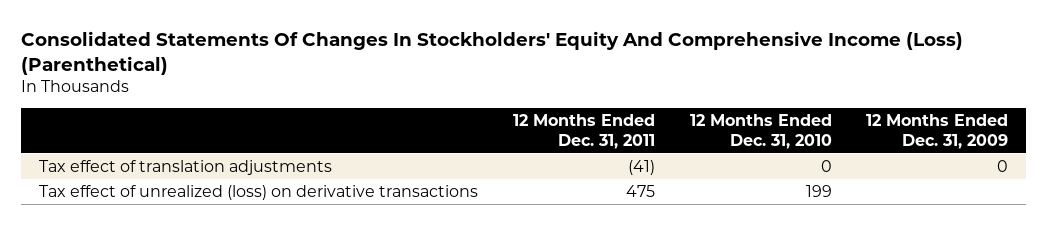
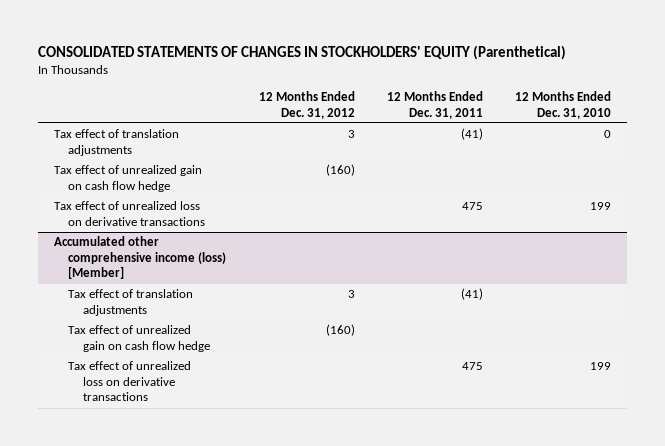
[21,31,964,75] Consolidated Statements Of Changes In Stockholders' Equity And Comprehensive Income (Loss) (Parenthetical) -> [37,45,566,61] CONSOLIDATED STATEMENTS OF CHANGES IN STOCKHOLDERS' EQUITY (Parenthetical)
[866,114,1009,149] 12 Months Ended Dec. 31, 2009 -> none
none -> [258,91,355,119] 12 Months Ended Dec. 31, 2012
none -> [53,165,202,192] Tax effect of unrealized gain on cash flow hedge
[38,184,478,200] Tax effect of unrealized (loss) on derivative transactions -> [53,201,206,226] Tax effect of unrealized loss on derivative transactions
none -> [53,236,227,280] Accumulated other comprehensive income (loss) [Member]
none -> [68,289,194,316] Tax effect of translation adjustments
none -> [68,325,211,352] Tax effect of unrealized gain on cash flow hedge
none -> [68,361,192,402] Tax effect of unrealized loss on derivative transactions

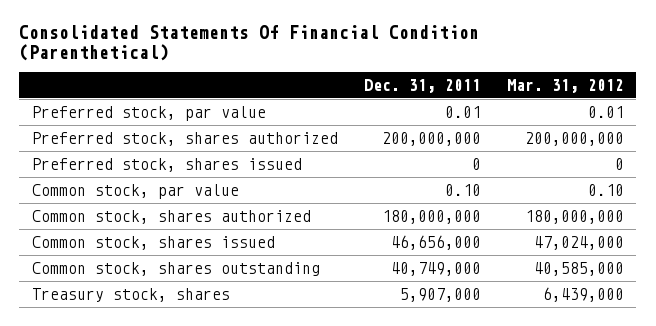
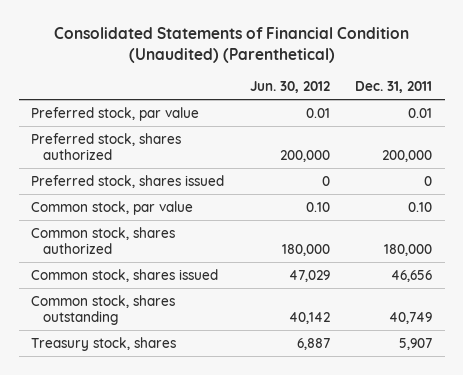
[19,25,480,62] Consolidated Statements Of Financial Condition (Parenthetical) -> [53,27,409,64] Consolidated Statements of Financial Condition (Unaudited) (Parenthetical)
[506,78,624,93] Mar. 31, 2012 -> none
none -> [249,81,330,94] Jun. 30, 2012
[381,131,481,146] 200,000,000 -> [381,149,432,162] 200,000
[381,209,481,224] 180,000,000 -> [383,243,432,256] 180,000
[390,234,481,250] 46,656,000 -> [390,269,432,282] 46,656
[390,261,481,276] 40,749,000 -> [388,311,432,324] 40,749
[399,287,481,302] 5,907,000 -> [398,337,432,350] 5,907

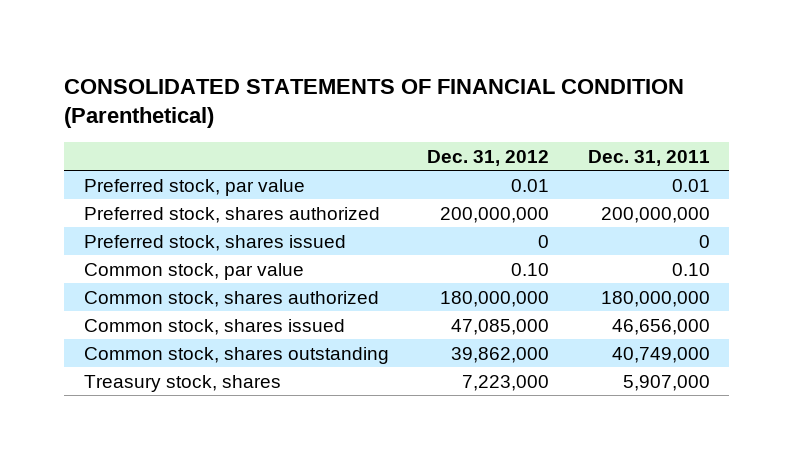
[53,27,409,64] Consolidated Statements of Financial Condition (Unaudited) (Parenthetical) -> [64,78,685,129] CONSOLIDATED STATEMENTS OF FINANCIAL CONDITION (Parenthetical)
[249,81,330,94] Jun. 30, 2012 -> none
none -> [427,149,550,166] Dec. 31, 2012
[381,149,432,162] 200,000 -> [600,206,710,223] 200,000,000
[383,243,432,256] 180,000 -> [600,290,710,307] 180,000,000
[390,269,432,282] 46,656 -> [611,318,710,335] 46,656,000
[388,311,432,324] 40,749 -> [611,346,710,363] 40,749,000
[398,337,432,350] 5,907 -> [622,374,710,391] 5,907,000

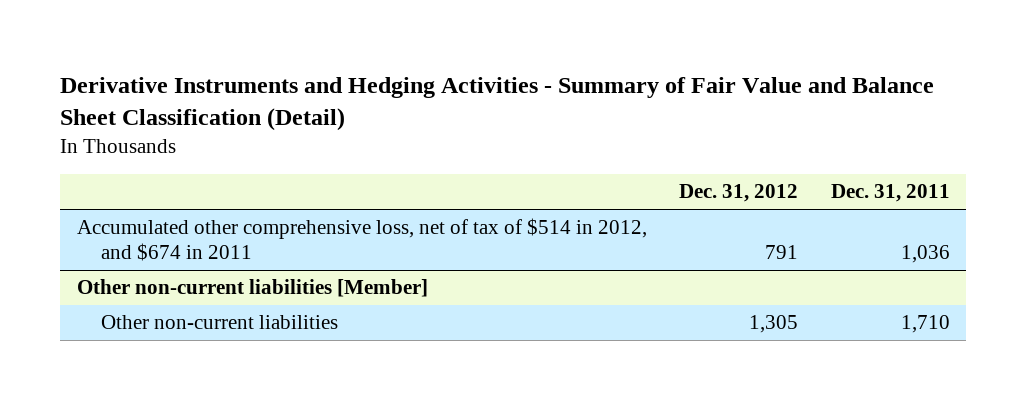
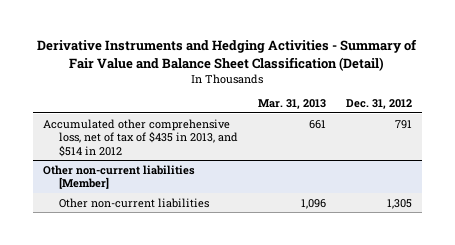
[830,184,950,203] Dec. 31, 2011 -> none
none -> [257,99,326,110] Mar. 31, 2013
[76,218,647,262] Accumulated other comprehensive loss, net of tax of $514 in 2012, and $674 in 2011 -> [42,118,238,157] Accumulated other comprehensive loss, net of tax of $435 in 2013, and $514 in 2012

